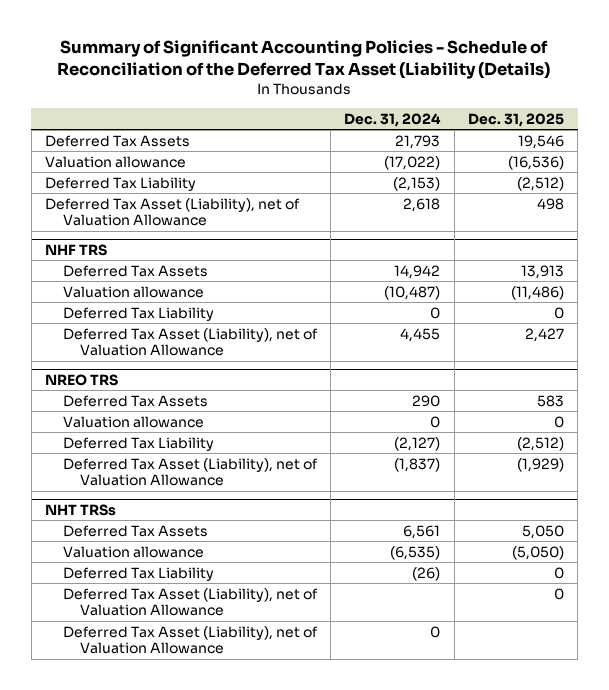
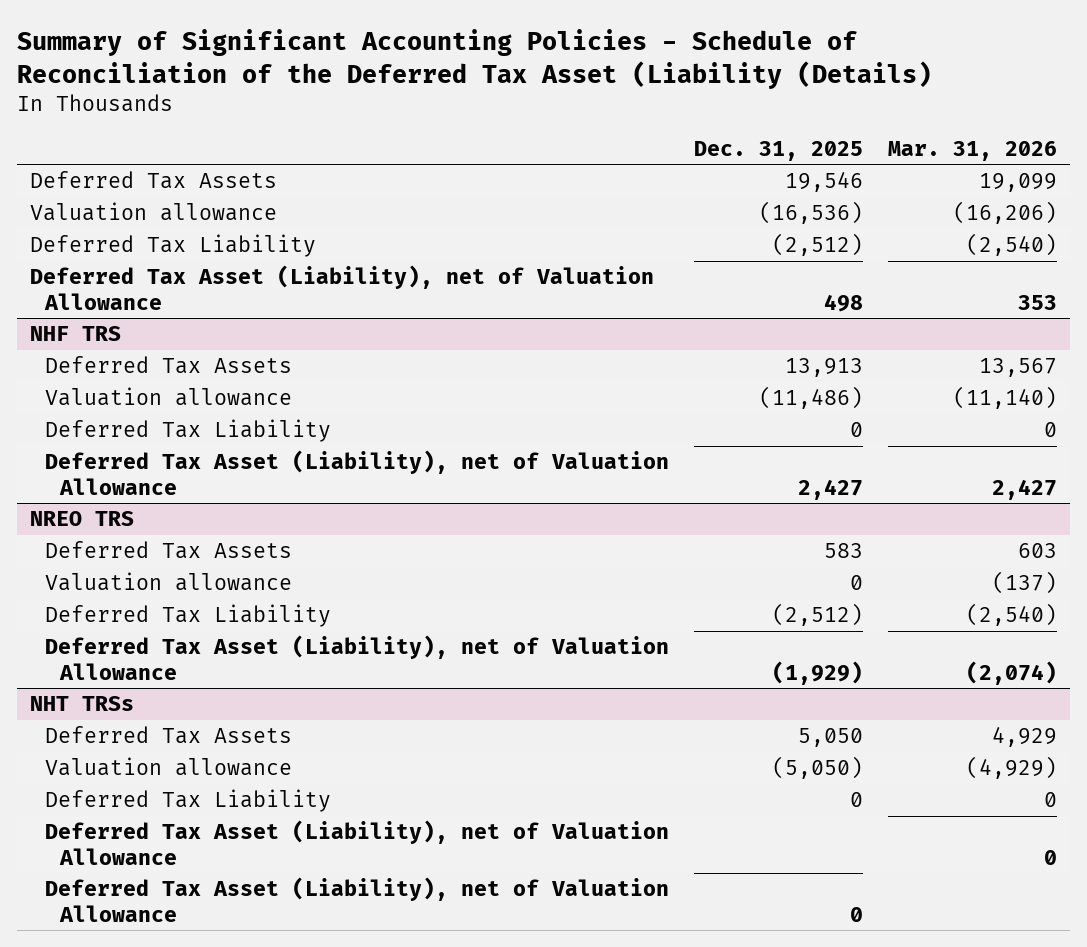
[344,113,442,128] Dec. 31, 2024 -> none
none -> [888,140,1058,161] Mar. 31, 2026
[62,587,318,617] Deferred Tax Asset (Liability), net of Valuation Allowance -> [44,877,669,922] Deferred Tax Asset (Liability), net of Valuation Allowance

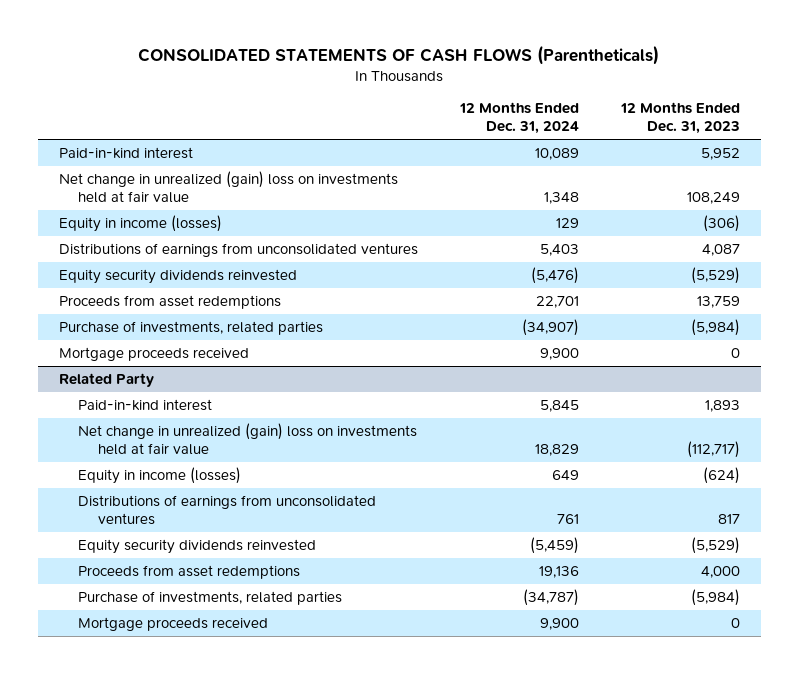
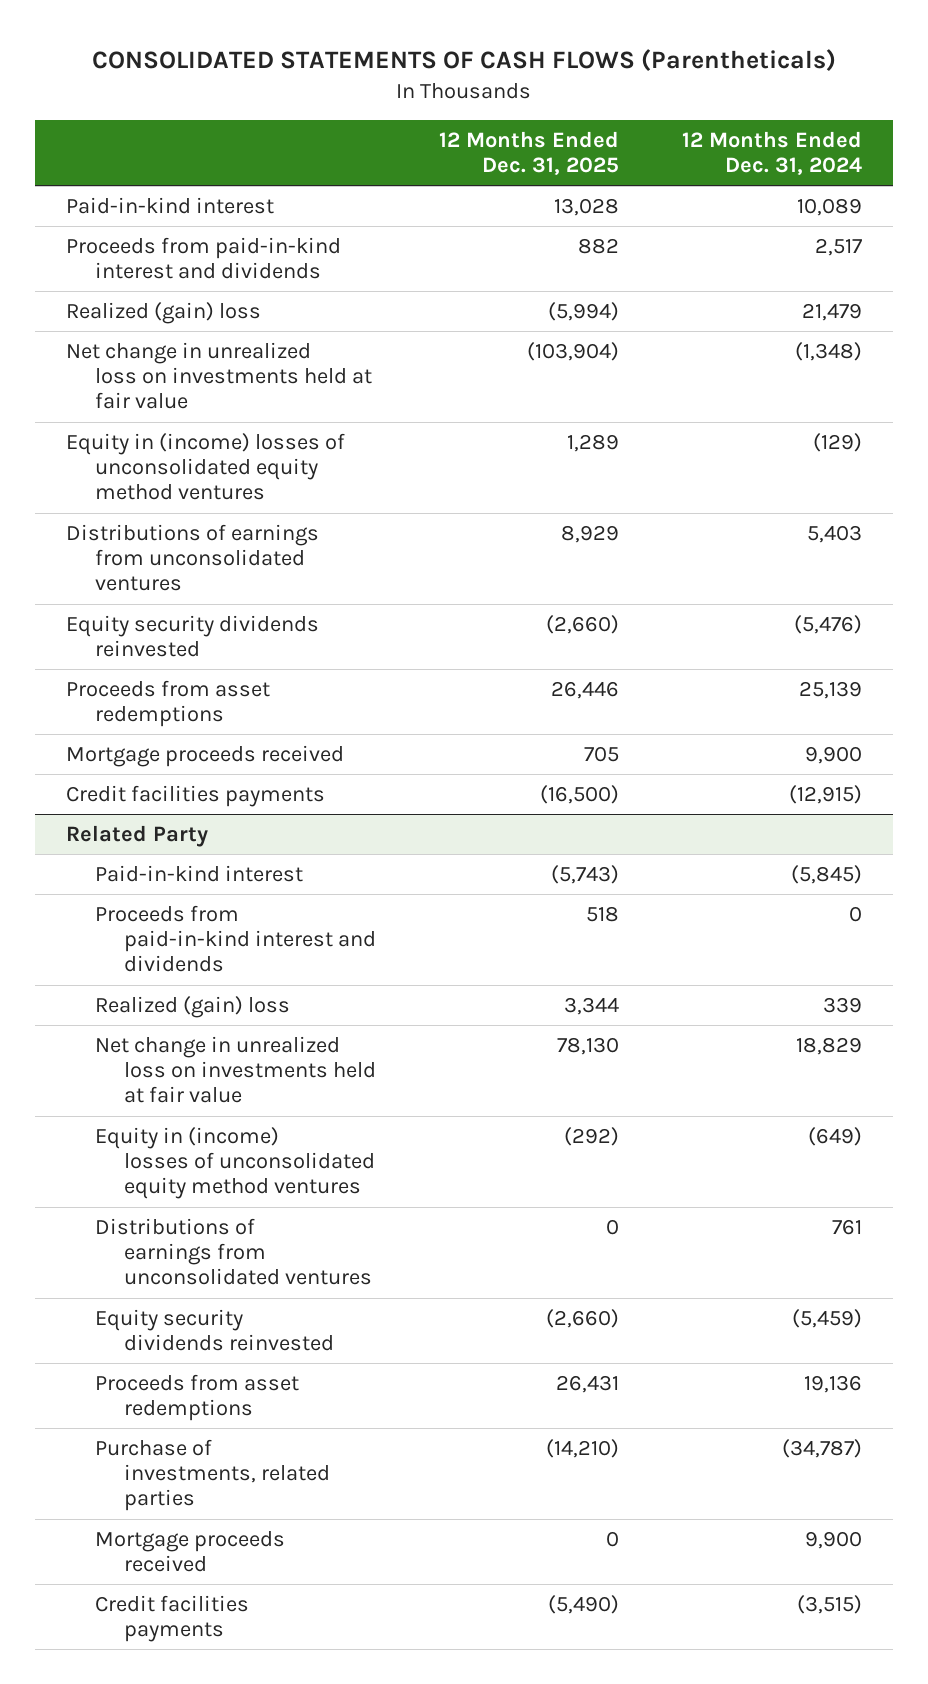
[620,102,741,135] 12 Months Ended Dec. 31, 2023 -> none
none -> [438,130,619,175] 12 Months Ended Dec. 31, 2025
none -> [66,237,342,280] Proceeds from paid-in-kind interest and dividends
none -> [66,302,262,325] Realized (gain) loss
[58,171,398,204] Net change in unrealized (gain) loss on investments held at fair value -> [66,342,372,410] Net change in unrealized loss on investments held at fair value
[543,192,579,205] 1,348 -> [794,342,862,362] (1,348)
[58,215,222,233] Equity in income (losses) -> [66,433,346,501] Equity in (income) losses of unconsolidated equity method ventures
[555,218,579,229] 129 -> [812,433,862,453] (129)
[58,321,323,336] Purchase of investments, related parties -> none
[535,296,579,309] 22,701 -> [798,681,862,700] 25,139
none -> [66,785,326,808] Credit facilities payments
[539,400,579,413] 5,845 -> [790,865,862,885] (5,845)
none -> [94,905,376,973] Proceeds from paid-in-kind interest and dividends
none -> [94,996,290,1019] Realized (gain) loss
[78,423,418,456] Net change in unrealized (gain) loss on investments held at fair value -> [94,1036,376,1104] Net change in unrealized loss on investments held at fair value
[78,467,242,485] Equity in income (losses) -> [94,1127,375,1200] Equity in (income) losses of unconsolidated equity method ventures
[551,470,579,481] 649 -> [807,1127,862,1147] (649)
none -> [94,1595,249,1643] Credit facilities payments

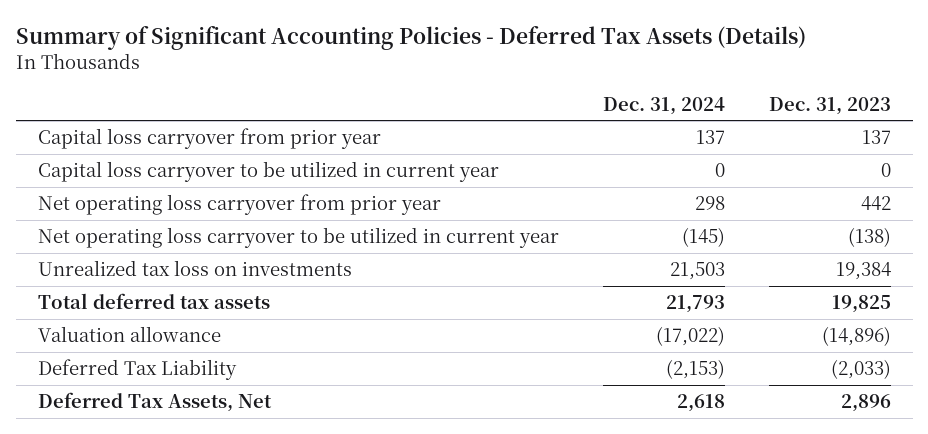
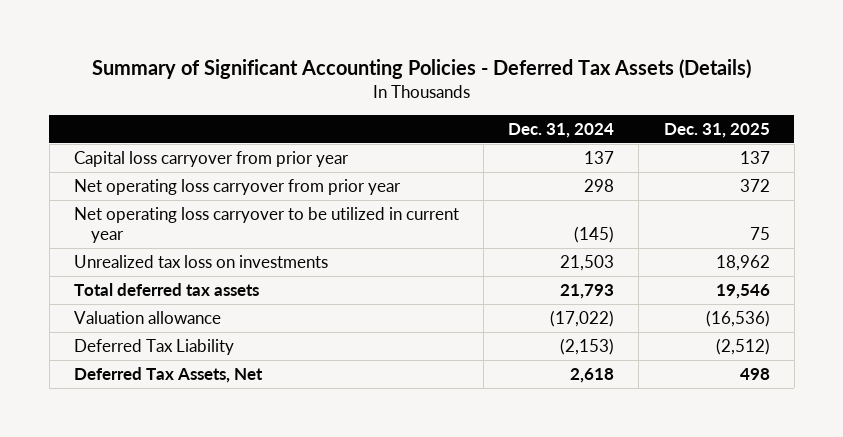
[768,96,891,115] Dec. 31, 2023 -> none
none -> [663,122,770,138] Dec. 31, 2025
[37,161,499,183] Capital loss carryover to be utilized in current year -> none

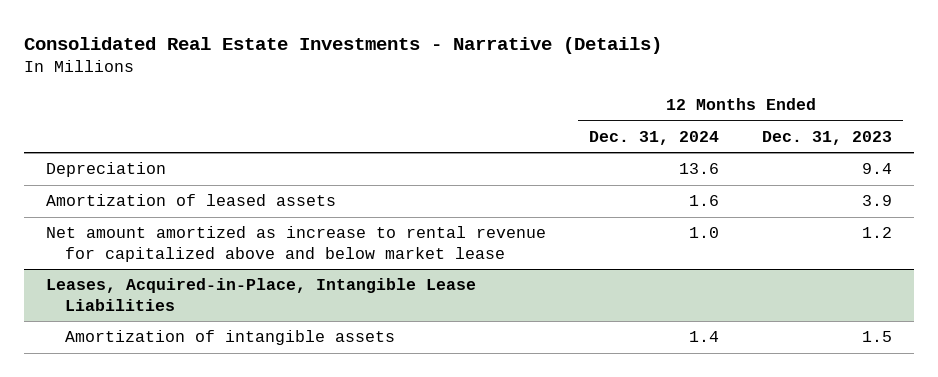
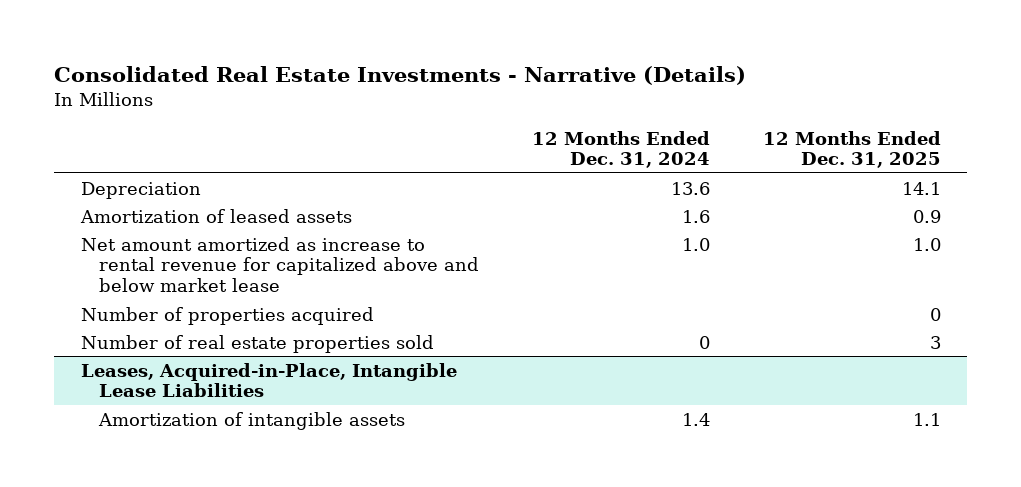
[762,131,893,146] Dec. 31, 2023 -> none
none -> [762,130,941,169] 12 Months Ended Dec. 31, 2025
none -> [80,306,374,325] Number of properties acquired
none -> [80,334,434,353] Number of real estate properties sold

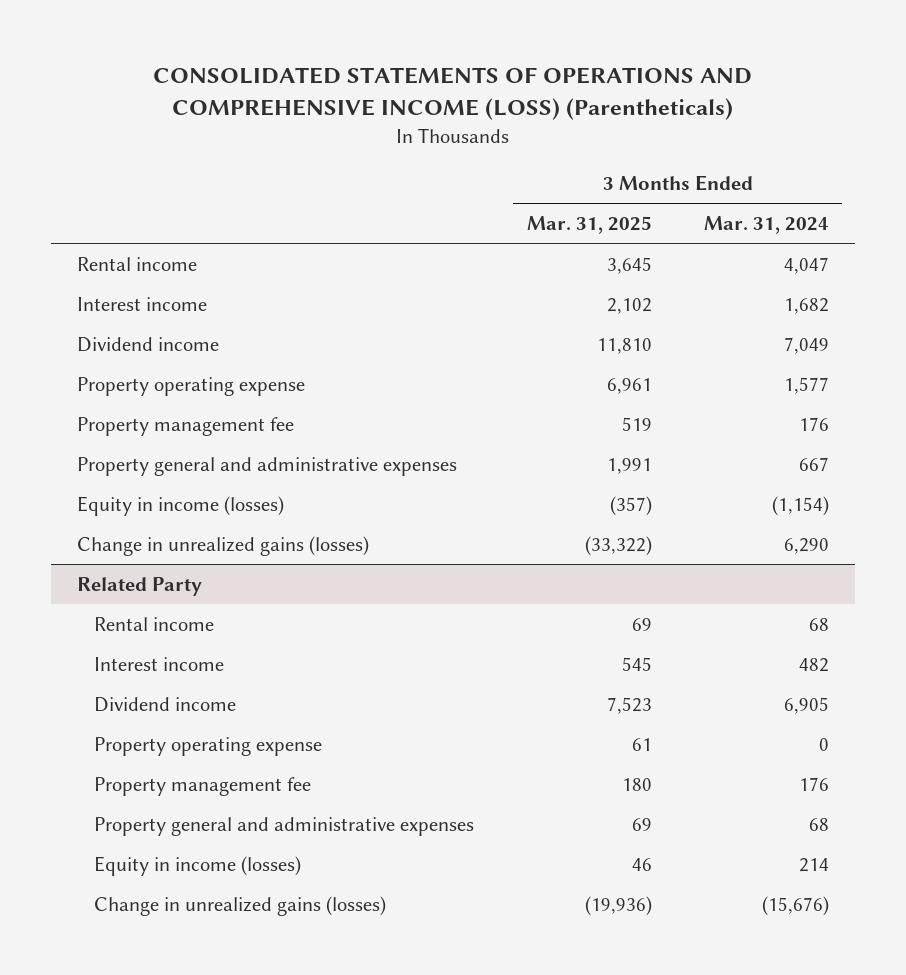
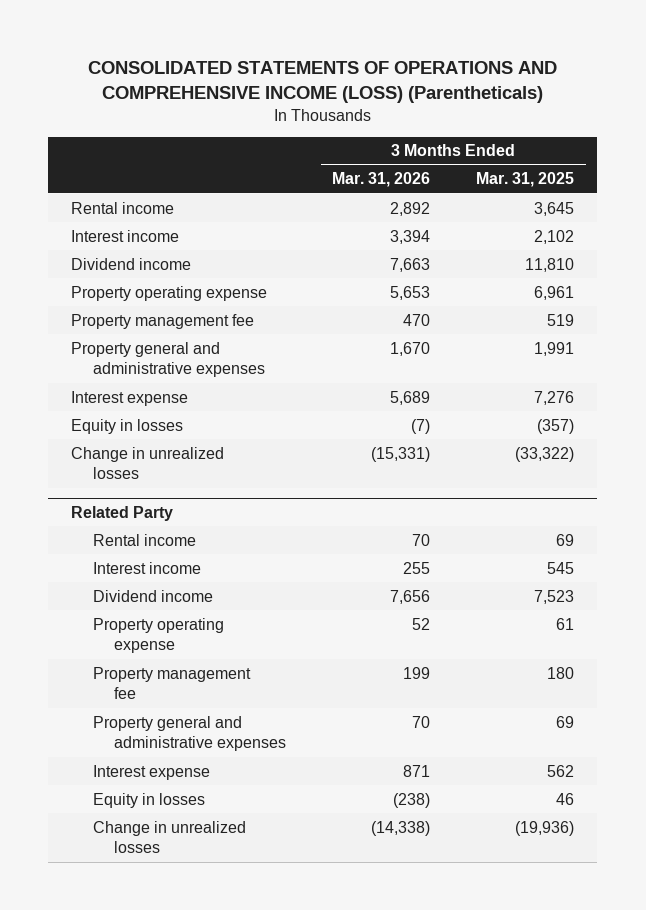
[703,216,829,235] Mar. 31, 2024 -> none
none -> [332,172,431,188] Mar. 31, 2026
none -> [71,390,189,406] Interest expense
[77,495,285,516] Equity in income (losses) -> [71,418,184,434] Equity in losses
[77,535,370,556] Change in unrealized gains (losses) -> [71,446,225,480] Change in unrealized losses
none -> [92,764,210,780] Interest expense
[94,855,302,876] Equity in income (losses) -> [92,792,205,808] Equity in losses
[94,895,387,916] Change in unrealized gains (losses) -> [92,820,246,854] Change in unrealized losses

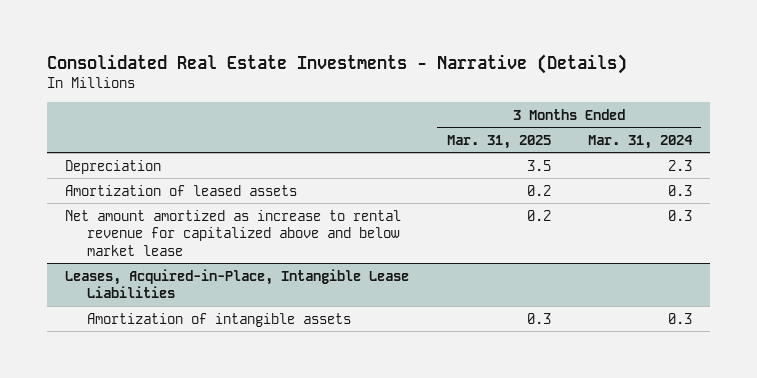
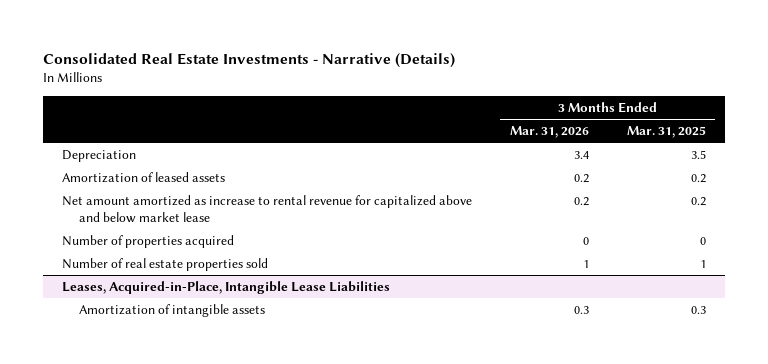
[587,134,693,149] Mar. 31, 2024 -> none
none -> [509,125,589,138] Mar. 31, 2026
none -> [61,234,234,248] Number of properties acquired
none -> [61,257,268,271] Number of real estate properties sold

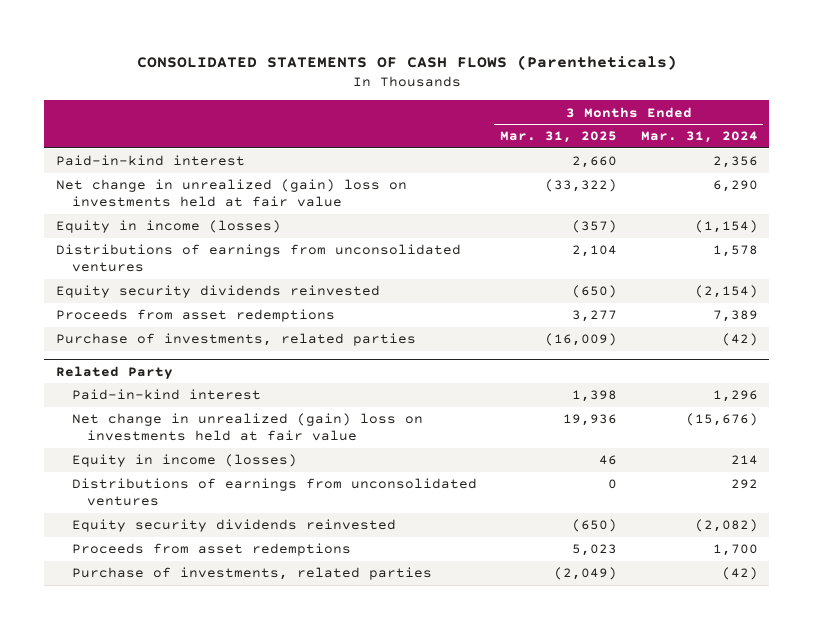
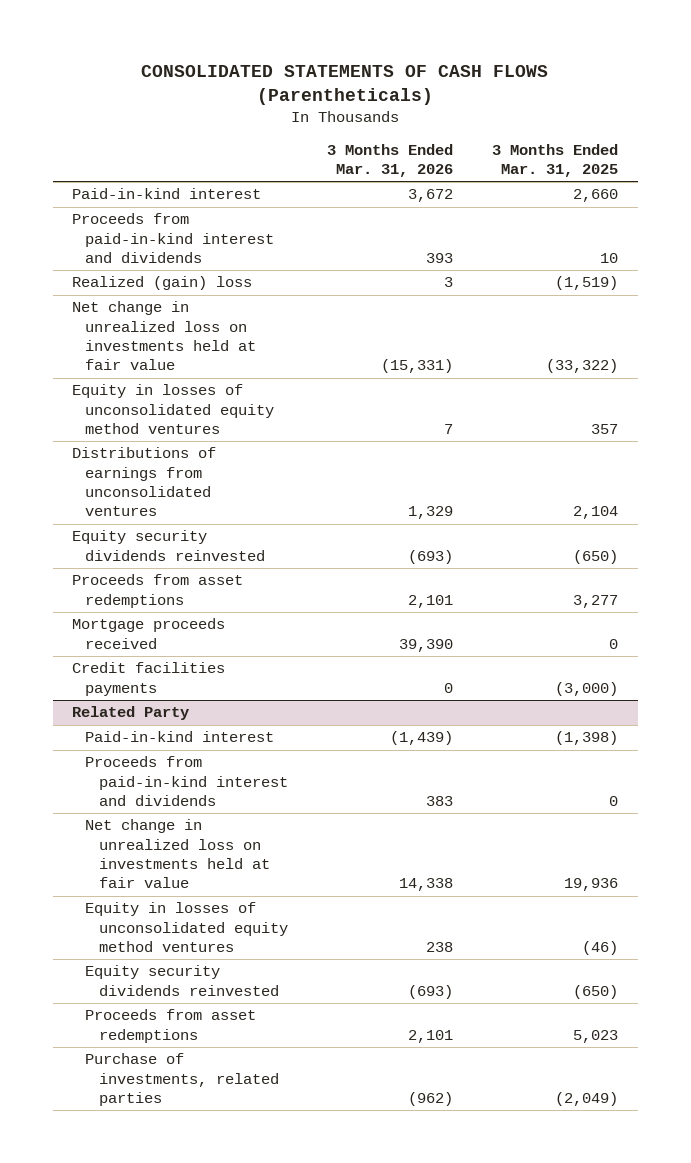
[640,131,758,144] Mar. 31, 2024 -> none
none -> [327,143,454,177] 3 Months Ended Mar. 31, 2026
none -> [72,213,275,264] Proceeds from paid-in-kind interest and dividends
none -> [72,276,253,291] Realized (gain) loss
[56,179,408,208] Net change in unrealized (gain) loss on investments held at fair value -> [72,301,257,371] Net change in unrealized loss on investments held at fair value
[56,220,282,234] Equity in income (losses) -> [72,384,275,435] Equity in losses of unconsolidated equity method ventures
[572,220,618,234] (357) -> [591,424,619,435] 357
[56,333,417,347] Purchase of investments, related parties -> none
none -> [72,618,226,649] Mortgage proceeds received
none -> [72,662,226,696] Credit facilities payments
[71,478,477,507] Distributions of earnings from unconsolidated ventures -> none
[572,390,618,403] 1,398 -> [555,731,619,746] (1,398)
none -> [85,756,288,807] Proceeds from paid-in-kind interest and dividends
[71,413,423,442] Net change in unrealized (gain) loss on investments held at fair value -> [85,819,270,889] Net change in unrealized loss on investments held at fair value
[71,454,297,468] Equity in income (losses) -> [85,902,288,953] Equity in losses of unconsolidated equity method ventures
[599,455,618,466] 46 -> [582,941,619,956] (46)

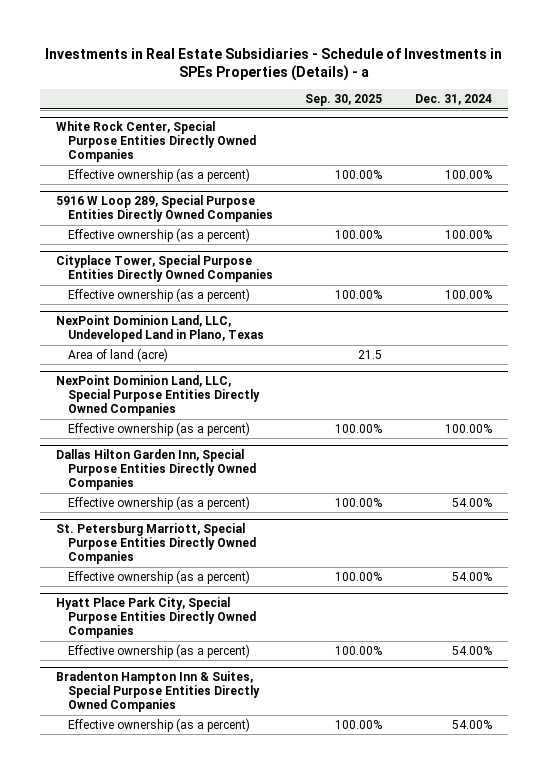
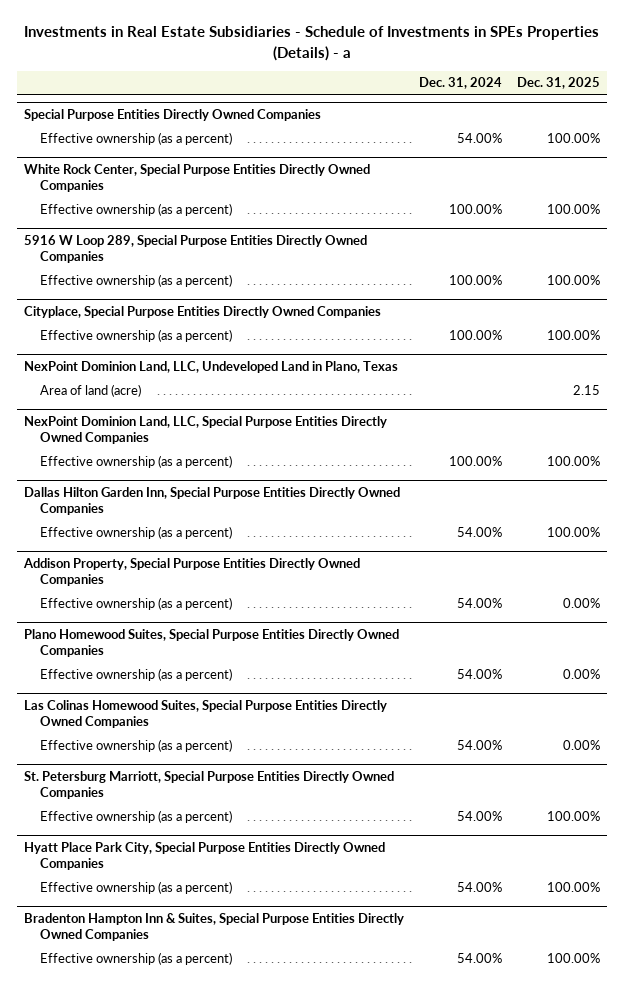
[305,94,383,107] Sep. 30, 2025 -> none
none -> [516,77,600,90] Dec. 31, 2025
none -> [24,109,322,122] Special Purpose Entities Directly Owned Companies
none -> [39,131,232,145] Effective ownership (as a percent)
[56,255,273,283] Cityplace Tower, Special Purpose Entities Directly Owned Companies -> [24,306,382,319] Cityplace, Special Purpose Entities Directly Owned Companies
none -> [23,558,361,587] Addison Property, Special Purpose Entities Directly Owned Companies
none -> [39,596,232,610] Effective ownership (as a percent)
none -> [24,629,400,658] Plano Homewood Suites, Special Purpose Entities Directly Owned Companies
none -> [39,667,232,681] Effective ownership (as a percent)
none -> [24,700,388,729] Las Colinas Homewood Suites, Special Purpose Entities Directly Owned Companies
none -> [39,738,232,752] Effective ownership (as a percent)

